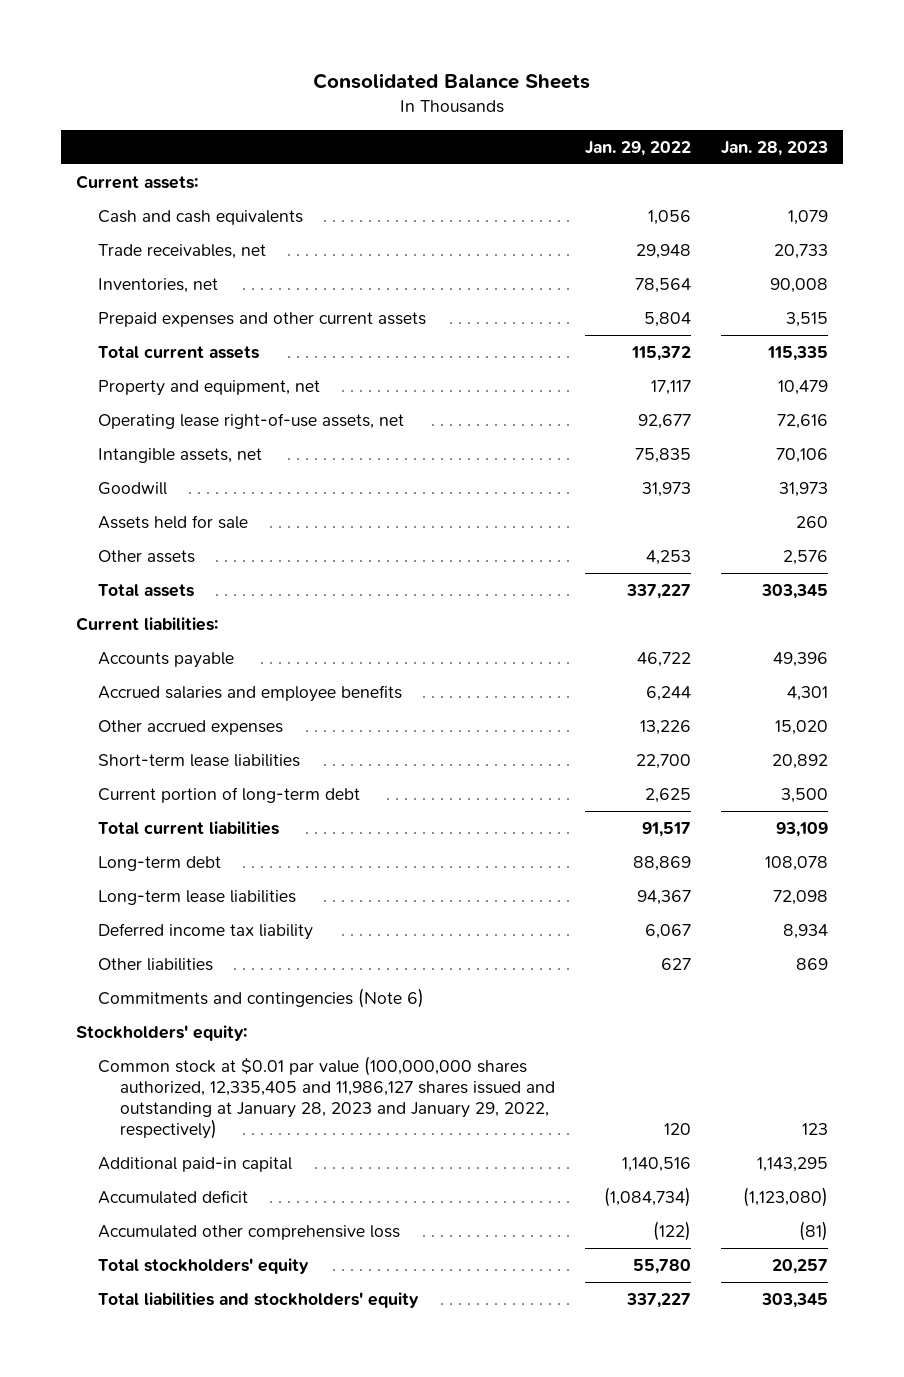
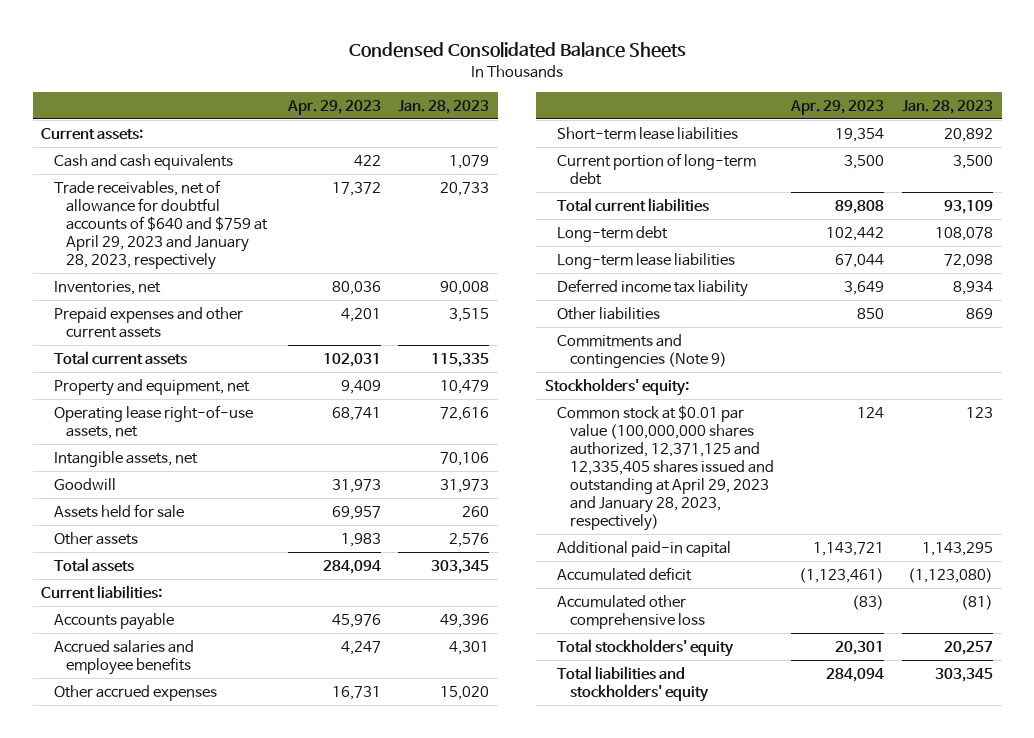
[313,73,591,90] Consolidated Balance Sheets -> [349,42,687,59] Condensed Consolidated Balance Sheets
[585,140,692,156] Jan. 29, 2022 -> none
none -> [286,99,381,115] Apr. 29, 2023
[97,244,266,260] Trade receivables, net -> [53,179,269,270] Trade receivables, net of allowance for doubtful accounts of $640 and $759 at April 29, 2023 and January 28, 2023, respectively
[97,988,424,1009] Commitments and contingencies (Note 6) -> [557,333,727,368] Commitments and contingencies (Note 9)
[97,1056,556,1140] Common stock at $0.01 par value (100,000,000 shares authorized, 12,335,405 and 11,986,127 shares issued and outstanding at January 28, 2023 and January 29, 2022, respectively) -> [557,404,774,531] Common stock at $0.01 par value (100,000,000 shares authorized, 12,371,125 and 12,335,405 shares issued and outstanding at April 29, 2023 and January 28, 2023, respectively)

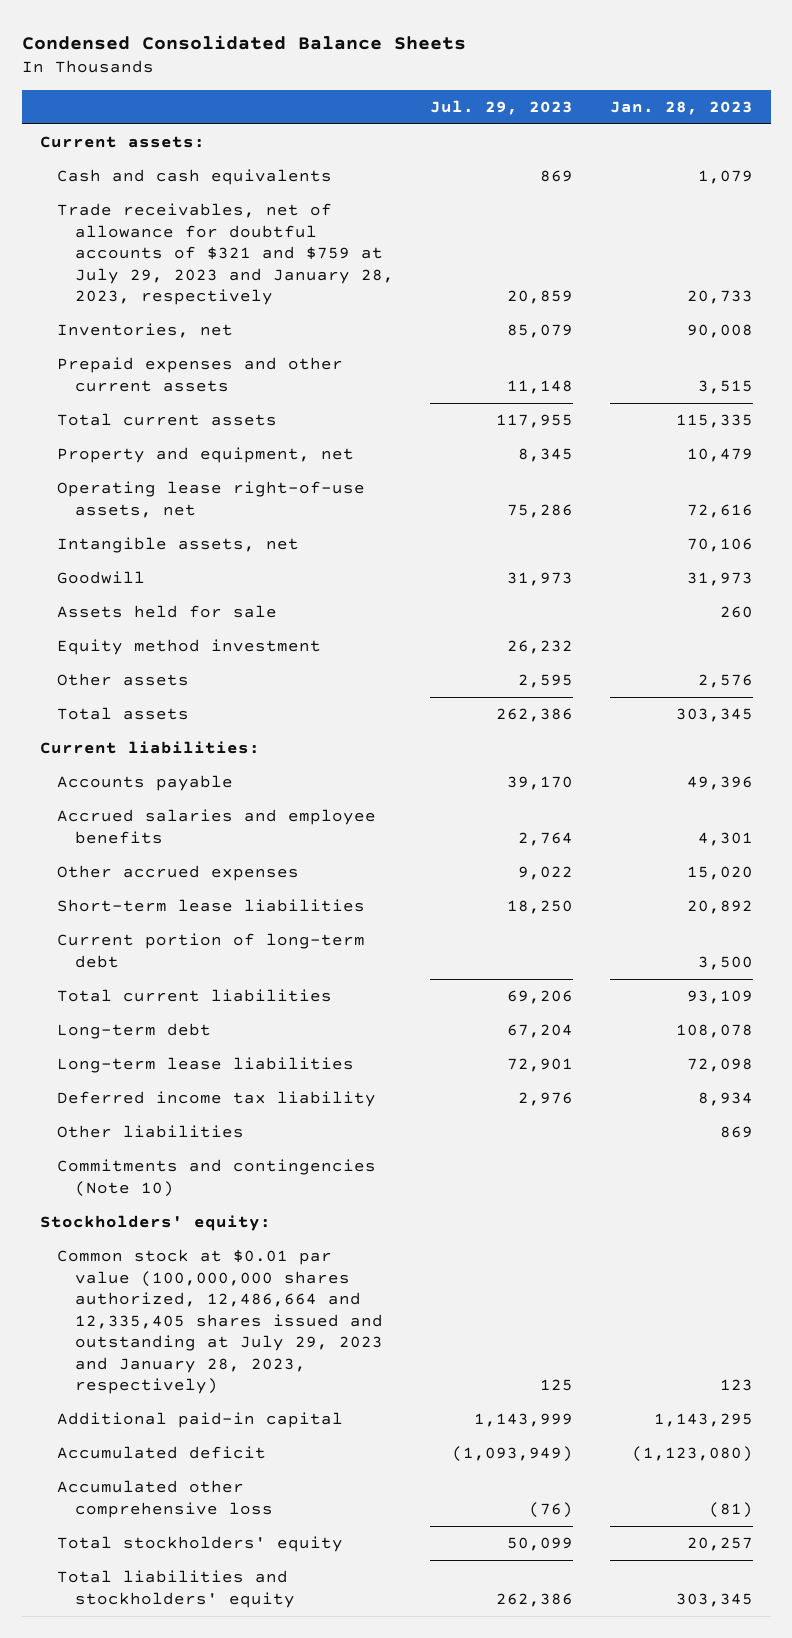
[286,99,381,115] Apr. 29, 2023 -> none
none -> [430,99,574,115] Jul. 29, 2023
[53,179,269,270] Trade receivables, net of allowance for doubtful accounts of $640 and $759 at April 29, 2023 and January 28, 2023, respectively -> [57,203,395,306] Trade receivables, net of allowance for doubtful accounts of $321 and $759 at July 29, 2023 and January 28, 2023, respectively
none -> [57,639,322,656] Equity method investment
[557,333,727,368] Commitments and contingencies (Note 9) -> [57,1159,377,1197] Commitments and contingencies (Note 10)
[557,404,774,531] Common stock at $0.01 par value (100,000,000 shares authorized, 12,371,125 and 12,335,405 shares issued and outstanding at April 29, 2023 and January 28, 2023, respectively) -> [57,1249,384,1395] Common stock at $0.01 par value (100,000,000 shares authorized, 12,486,664 and 12,335,405 shares issued and outstanding at July 29, 2023 and January 28, 2023, respectively)

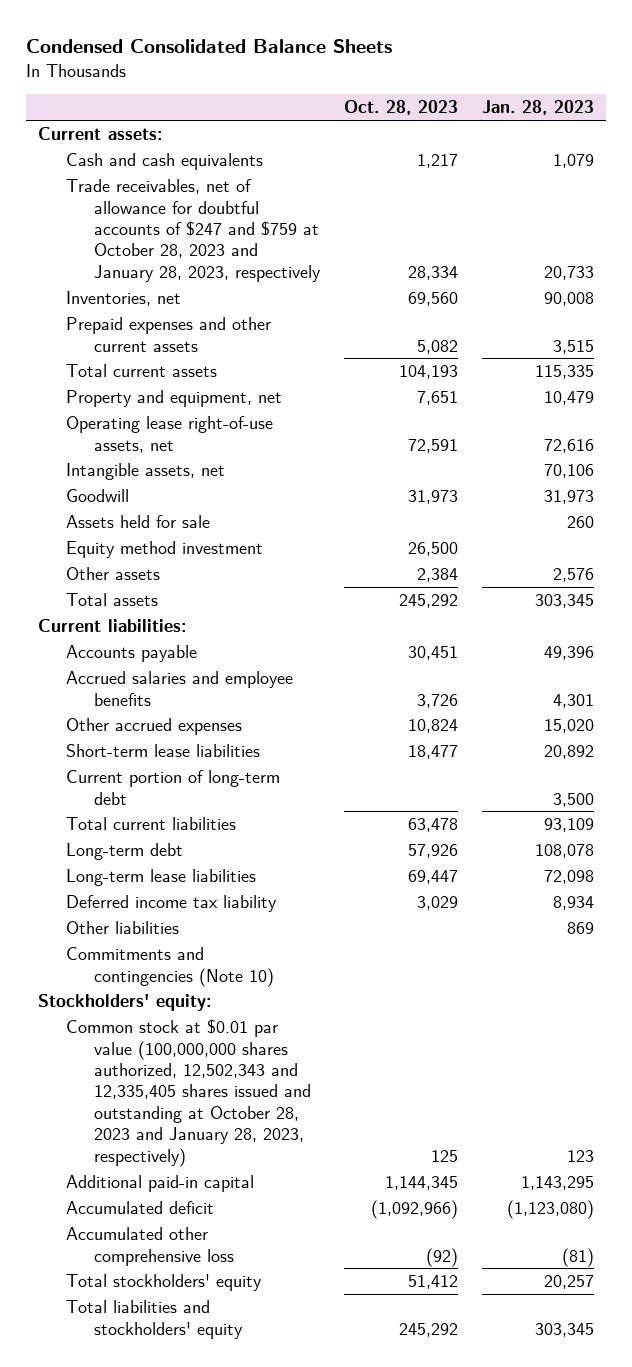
[430,99,574,115] Jul. 29, 2023 -> none
none -> [343,100,458,116] Oct. 28, 2023
[57,203,395,306] Trade receivables, net of allowance for doubtful accounts of $321 and $759 at July 29, 2023 and January 28, 2023, respectively -> [66,179,321,282] Trade receivables, net of allowance for doubtful accounts of $247 and $759 at October 28, 2023 and January 28, 2023, respectively
[57,1249,384,1395] Common stock at $0.01 par value (100,000,000 shares authorized, 12,486,664 and 12,335,405 shares issued and outstanding at July 29, 2023 and January 28, 2023, respectively) -> [66,1019,311,1167] Common stock at $0.01 par value (100,000,000 shares authorized, 12,502,343 and 12,335,405 shares issued and outstanding at October 28, 2023 and January 28, 2023, respectively)

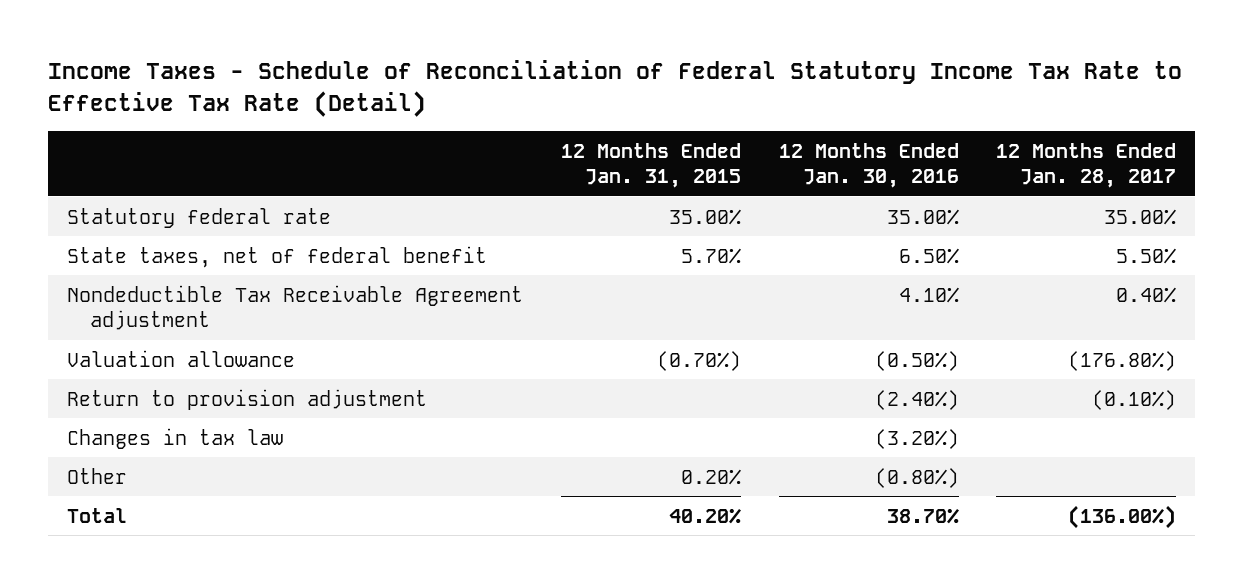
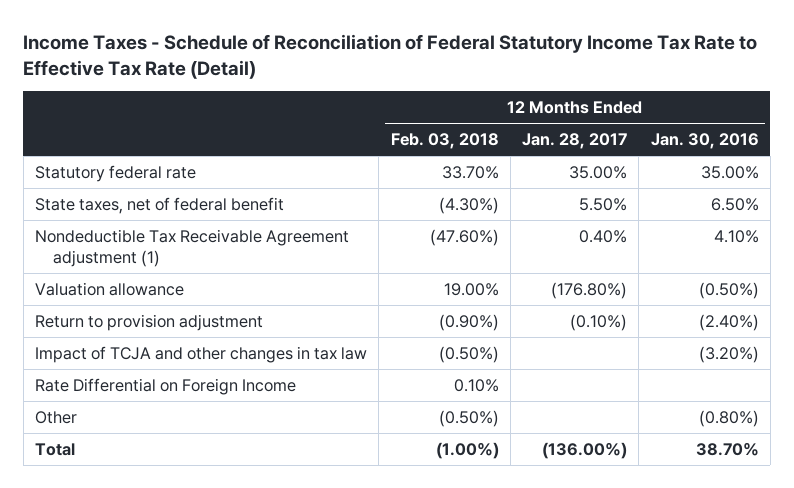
[560,142,741,189] 12 Months Ended Jan. 31, 2015 -> none
none -> [390,133,499,150] Feb. 03, 2018
[66,284,523,331] Nondeductible Tax Receivable Agreement adjustment -> [35,228,350,267] Nondeductible Tax Receivable Agreement adjustment (1)
[66,427,283,449] Changes in tax law -> [35,345,368,363] Impact of TCJA and other changes in tax law
none -> [35,377,297,395] Rate Differential on Foreign Income

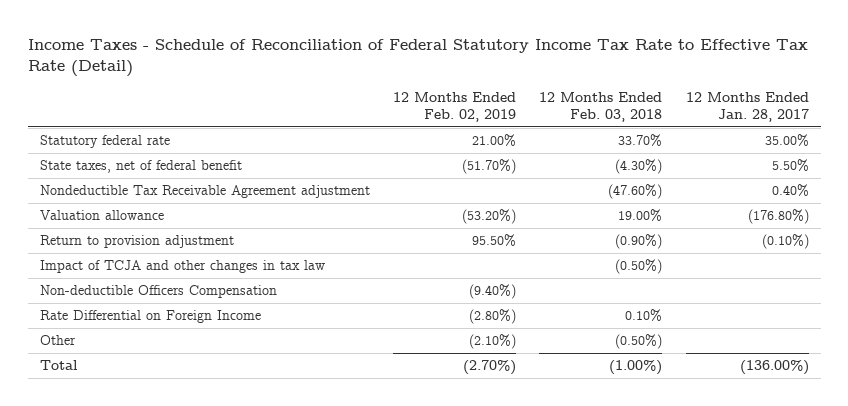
[650,133,759,150] Jan. 30, 2016 -> none
none -> [392,92,516,123] 12 Months Ended Feb. 02, 2019
[35,228,350,267] Nondeductible Tax Receivable Agreement adjustment (1) -> [39,185,370,199] Nondeductible Tax Receivable Agreement adjustment
none -> [39,285,277,299] Non-deductible Officers Compensation

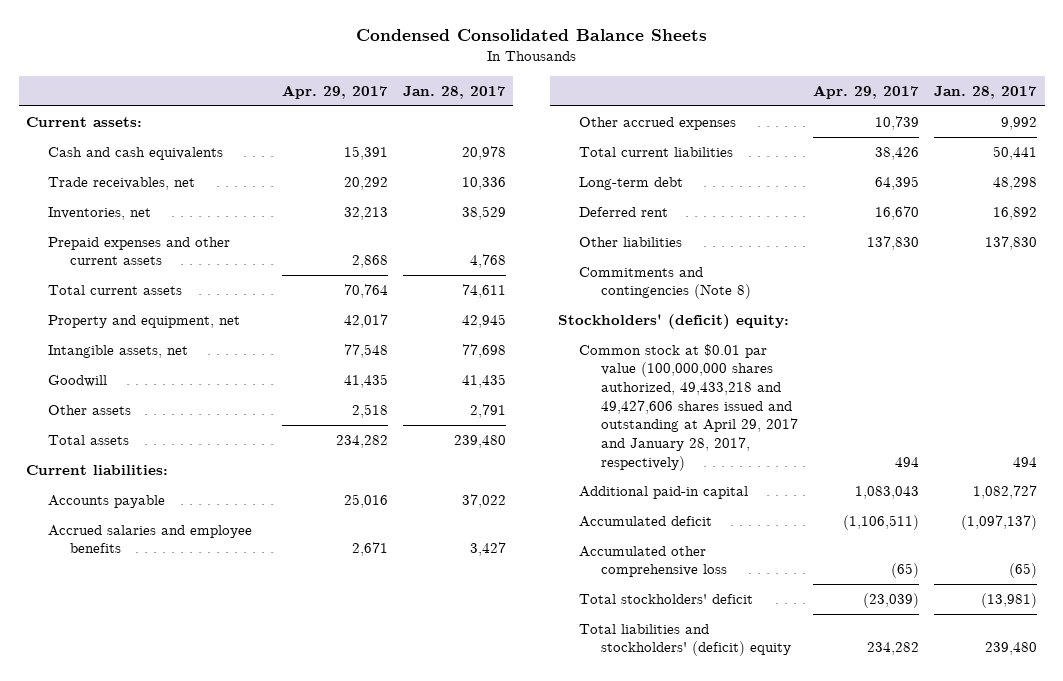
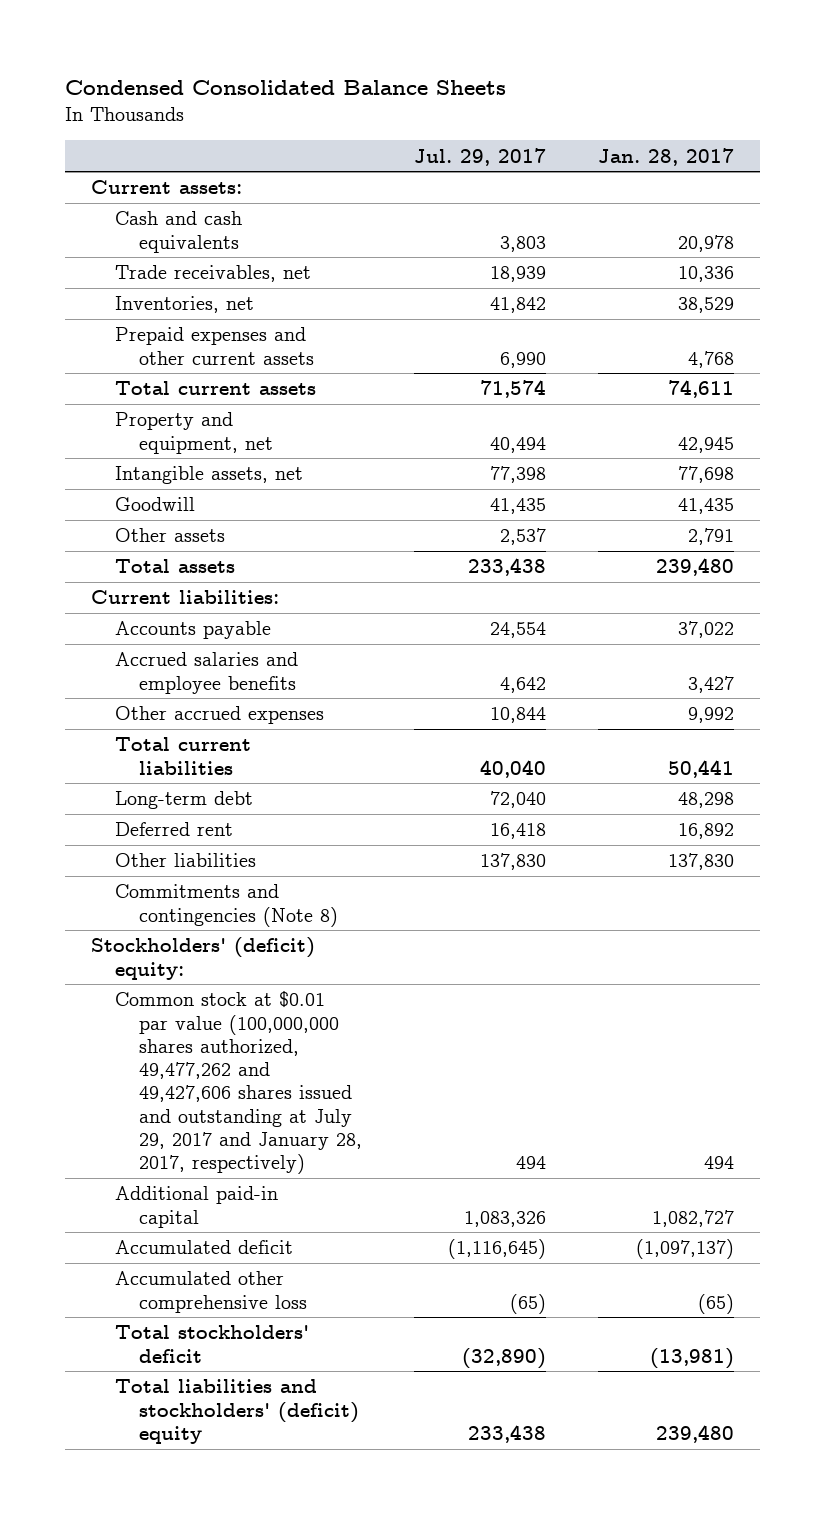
[281,84,388,99] Apr. 29, 2017 -> none
none -> [413,147,546,166] Jul. 29, 2017
[579,343,799,471] Common stock at $0.01 par value (100,000,000 shares authorized, 49,433,218 and 49,427,606 shares issued and outstanding at April 29, 2017 and January 28, 2017, respectively) -> [115,991,362,1175] Common stock at $0.01 par value (100,000,000 shares authorized, 49,477,262 and 49,427,606 shares issued and outstanding at July 29, 2017 and January 28, 2017, respectively)

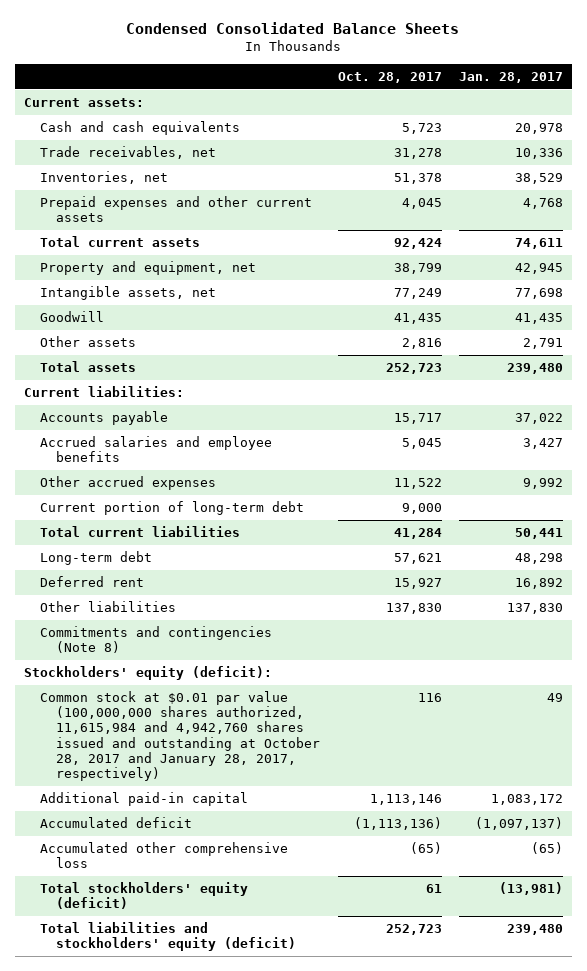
[413,147,546,166] Jul. 29, 2017 -> none
none -> [337,72,442,84] Oct. 28, 2017
none -> [39,501,304,516] Current portion of long-term debt
[91,937,316,980] Stockholders' (deficit) equity: -> [23,666,272,681] Stockholders' equity (deficit):
[115,991,362,1175] Common stock at $0.01 par value (100,000,000 shares authorized, 49,477,262 and 49,427,606 shares issued and outstanding at July 29, 2017 and January 28, 2017, respectively) -> [39,691,321,781] Common stock at $0.01 par value (100,000,000 shares authorized, 11,615,984 and 4,942,760 shares issued and outstanding at October 28, 2017 and January 28, 2017, respectively)
[703,1156,734,1170] 494 -> [546,693,563,703] 49
[651,1209,734,1227] 1,082,727 -> [490,794,563,806] 1,083,172
[115,1325,310,1363] Total stockholders' deficit -> [39,882,248,910] Total stockholders' equity (deficit)
[115,1379,359,1444] Total liabilities and stockholders' (deficit) equity -> [39,922,297,952] Total liabilities and stockholders' equity (deficit)

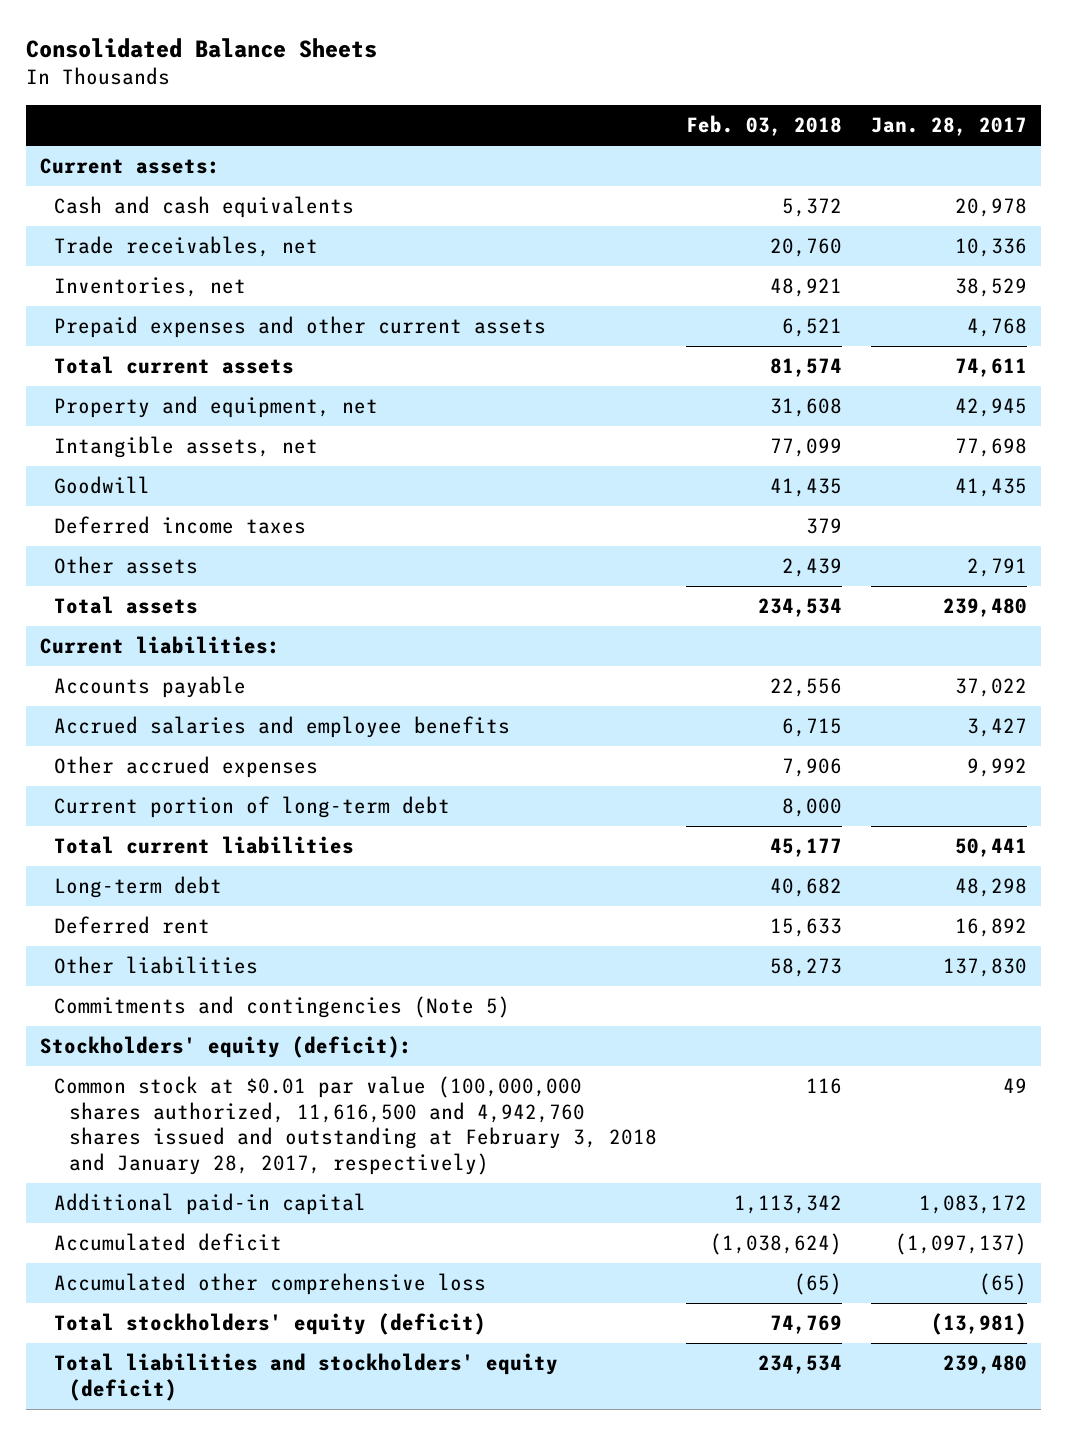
[126,22,460,35] Condensed Consolidated Balance Sheets -> [25,38,377,59] Consolidated Balance Sheets
[337,72,442,84] Oct. 28, 2017 -> none
none -> [685,114,842,136] Feb. 03, 2018
none -> [54,516,307,535] Deferred income taxes
[39,626,272,654] Commitments and contingencies (Note 8) -> [54,996,511,1019] Commitments and contingencies (Note 5)
[39,691,321,781] Common stock at $0.01 par value (100,000,000 shares authorized, 11,615,984 and 4,942,760 shares issued and outstanding at October 28, 2017 and January 28, 2017, respectively) -> [54,1076,657,1175] Common stock at $0.01 par value (100,000,000 shares authorized, 11,616,500 and 4,942,760 shares issued and outstanding at February 3, 2018 and January 28, 2017, respectively)

